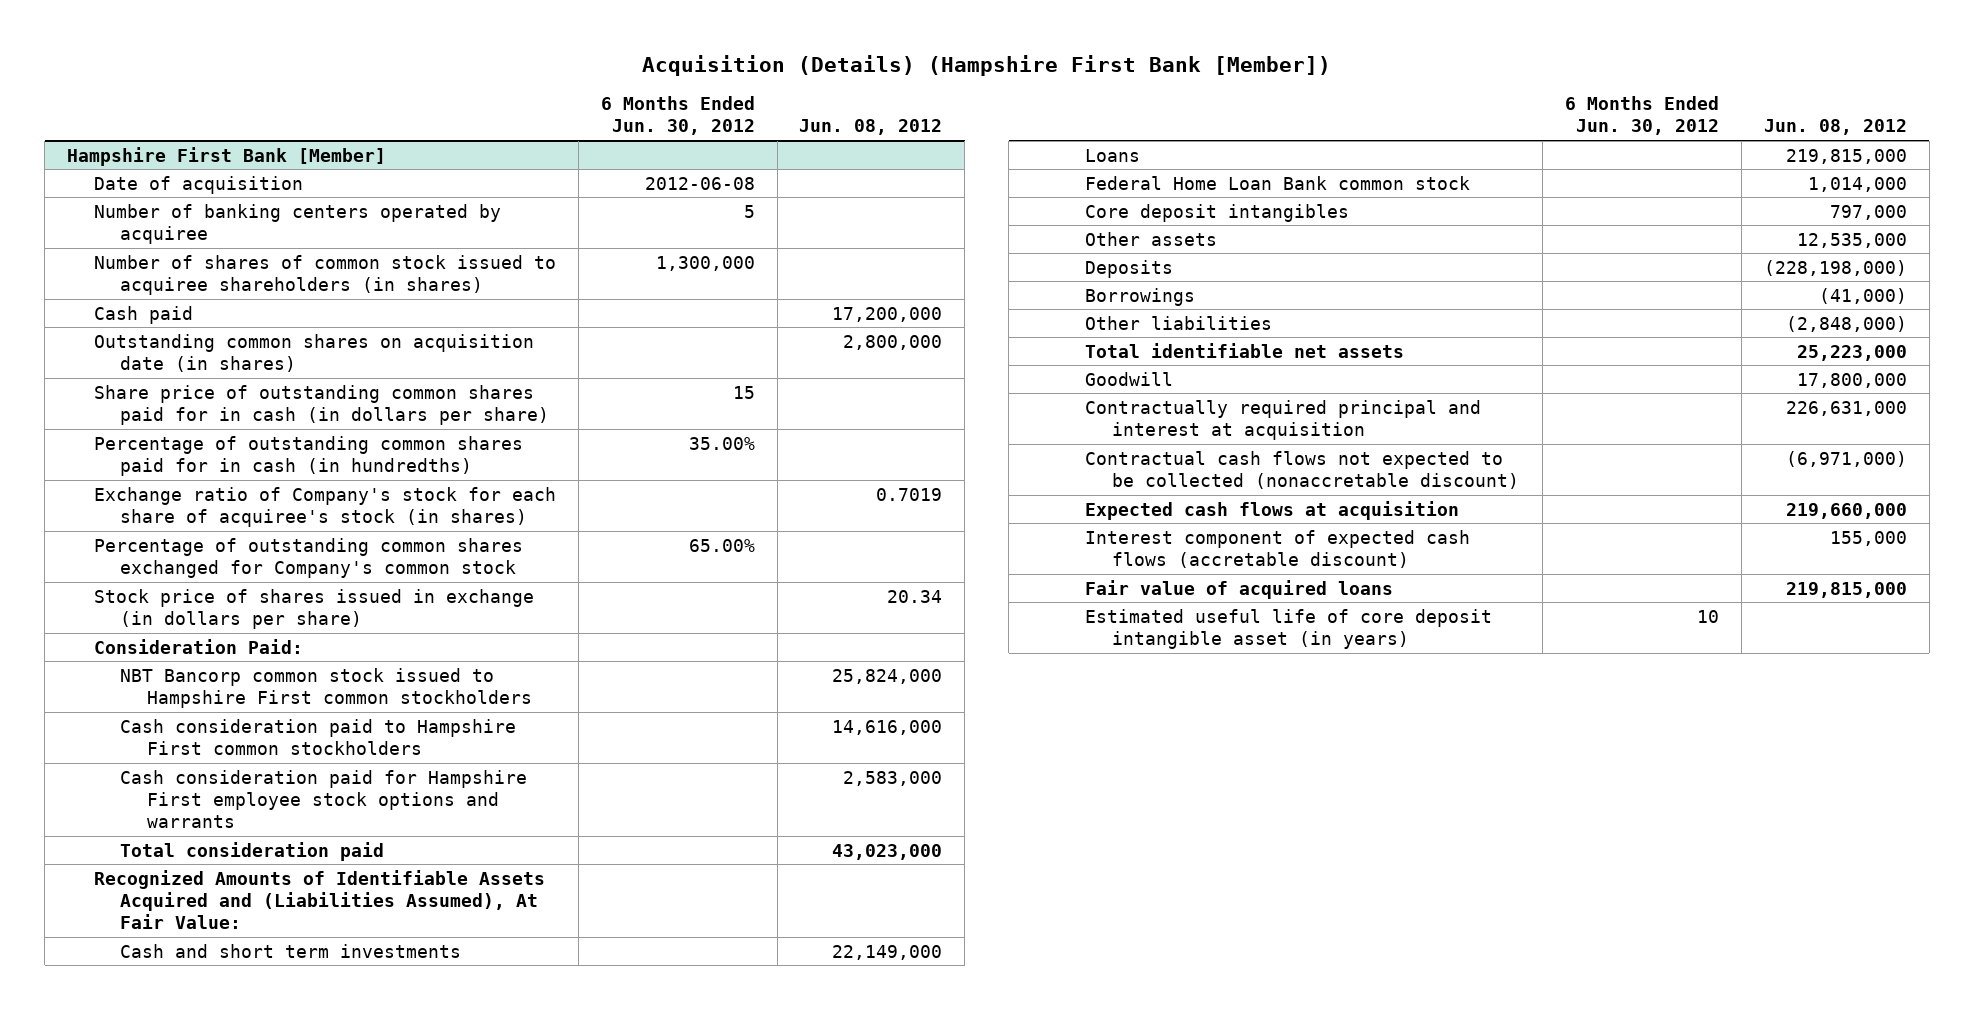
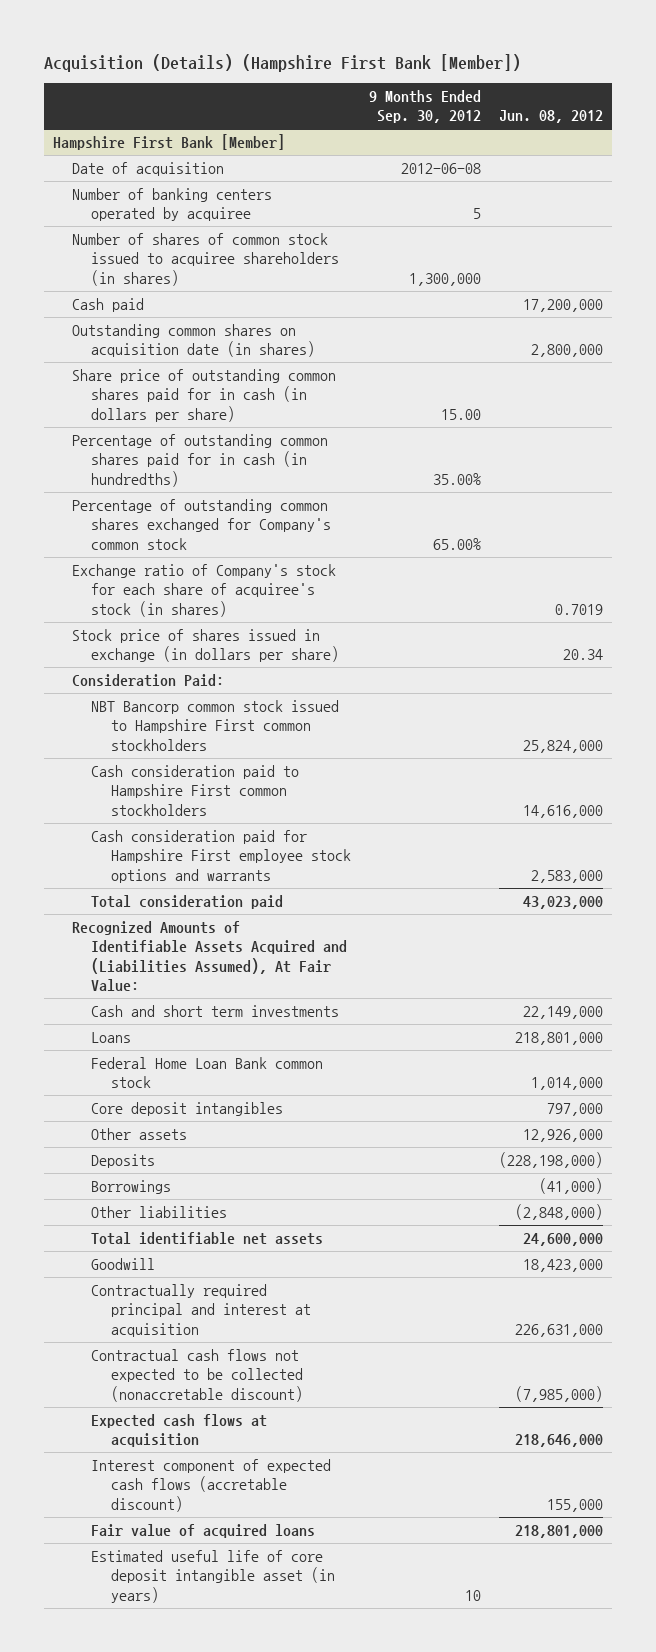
[600,96,755,136] 6 Months Ended Jun. 30, 2012 -> none
none -> [368,89,481,124] 9 Months Ended Sep. 30, 2012
[93,486,556,527] Exchange ratio of Company's stock for each share of acquiree's stock (in shares) -> [72,563,337,617] Exchange ratio of Company's stock for each share of acquiree's stock (in shares)
[1785,148,1907,164] 219,815,000 -> [514,1031,603,1045] 218,801,000
[1796,232,1907,248] 12,535,000 -> [522,1128,603,1142] 12,926,000
[1796,344,1907,361] 25,223,000 -> [522,1232,603,1246] 24,600,000
[1796,372,1907,388] 17,800,000 -> [522,1258,603,1272] 18,423,000
[1785,450,1907,467] (6,971,000) -> [514,1385,603,1402] (7,985,000)
[1785,502,1907,519] 219,660,000 -> [514,1434,603,1448] 218,646,000
[1785,581,1907,598] 219,815,000 -> [514,1524,603,1538] 218,801,000

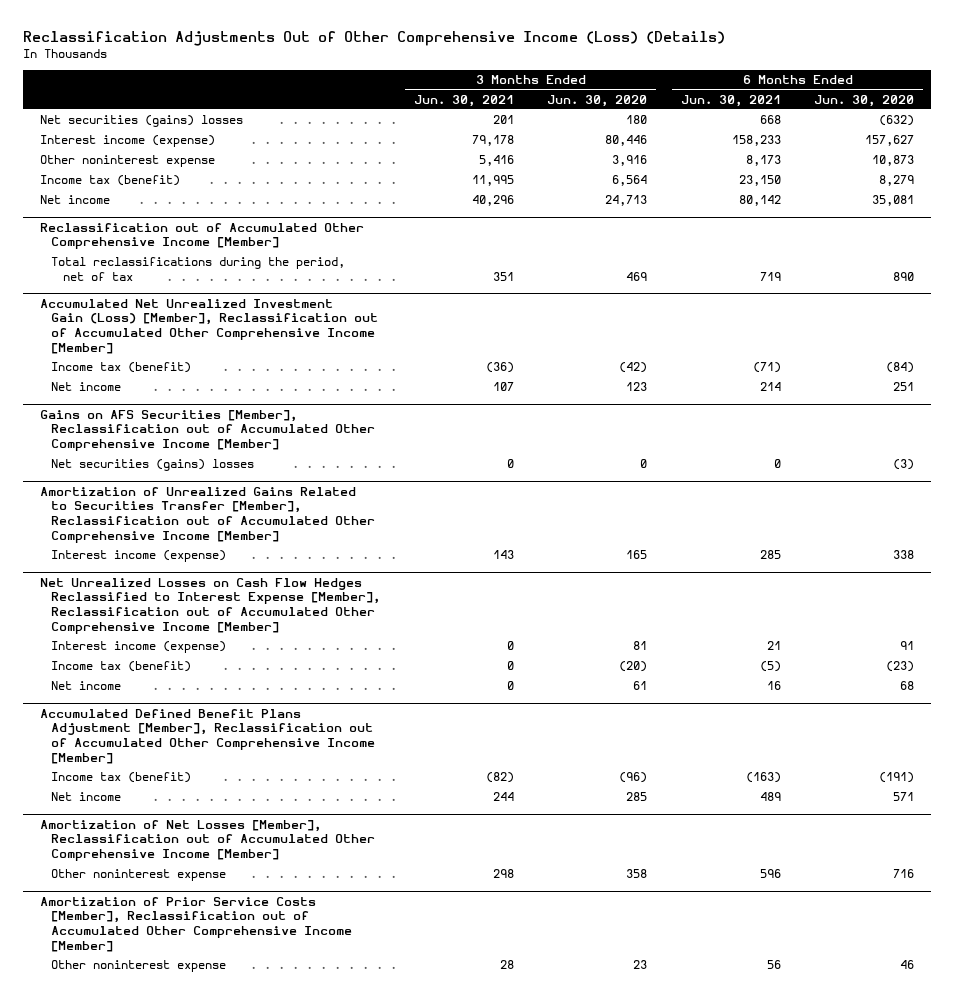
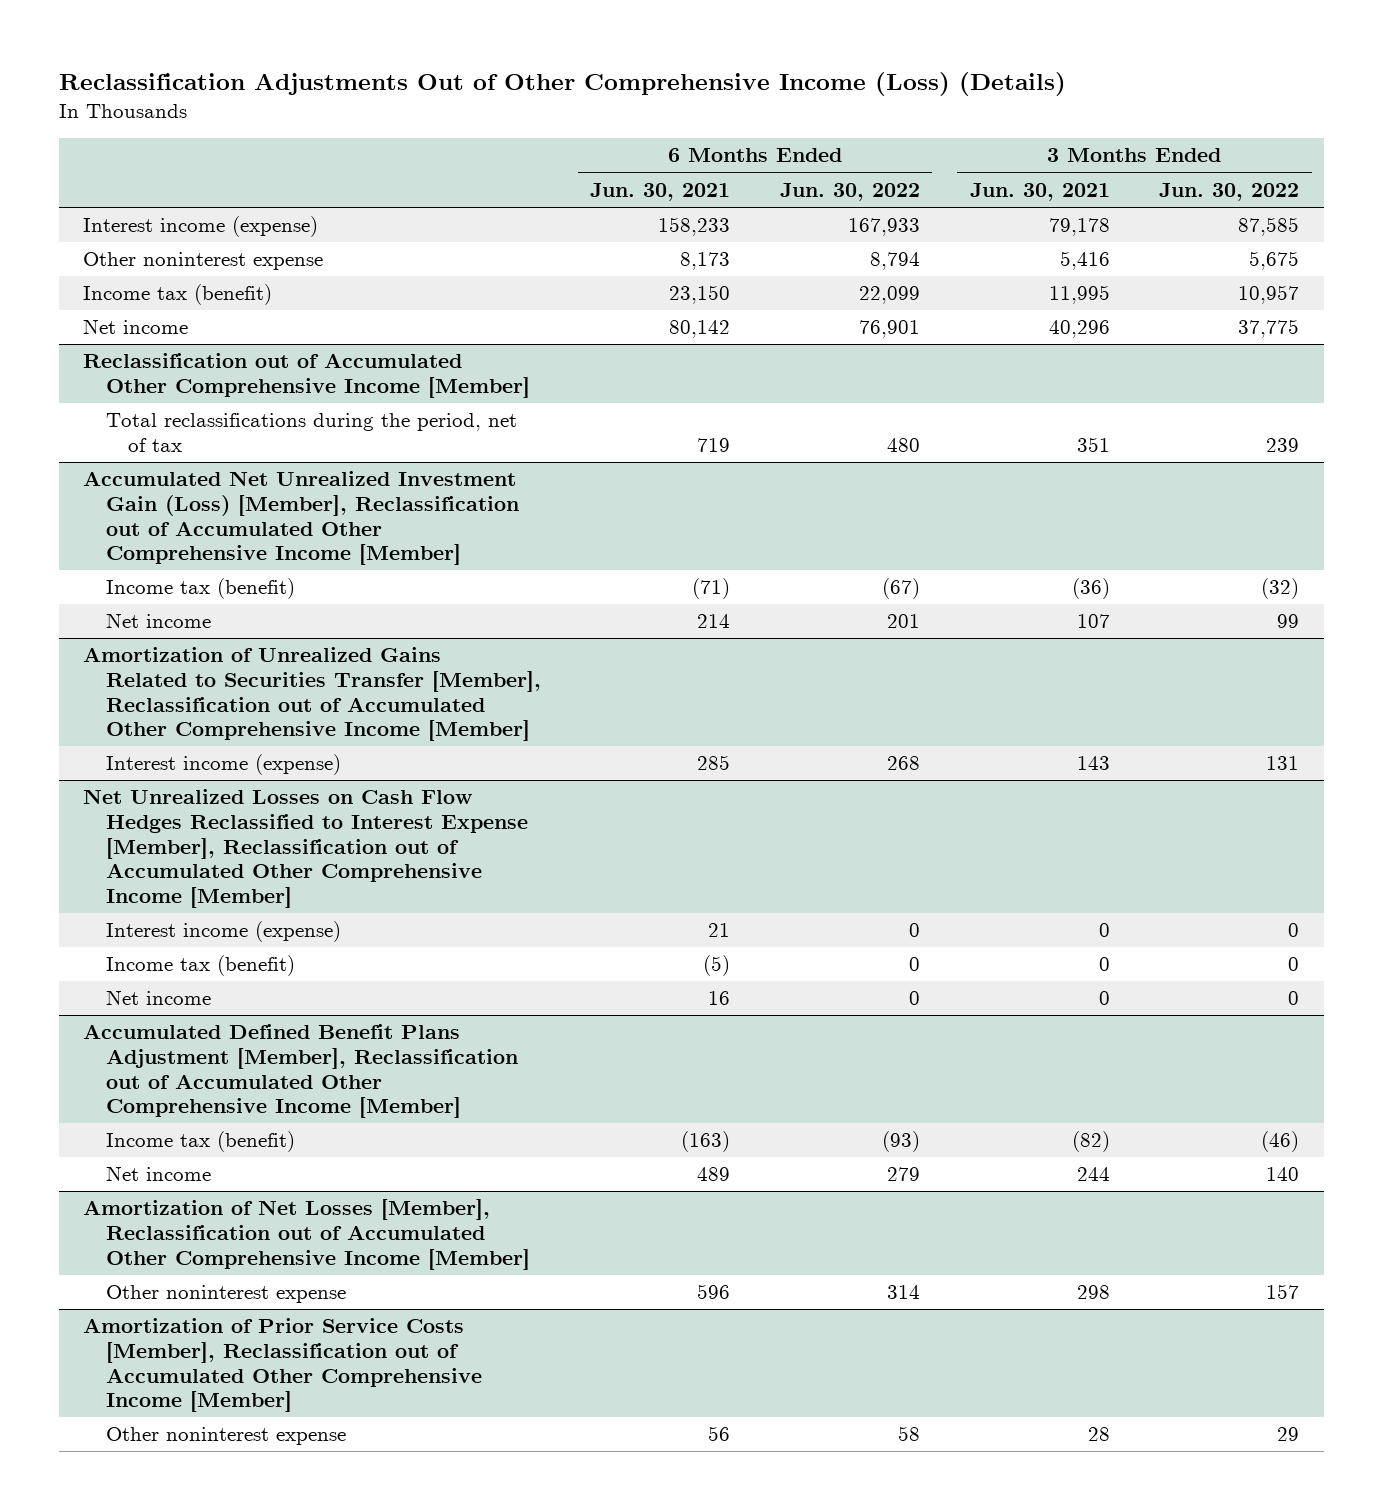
[547,94,648,107] Jun. 30, 2020 -> none
[814,94,915,107] Jun. 30, 2020 -> none
none -> [779,182,920,201] Jun. 30, 2022
none -> [1159,182,1300,201] Jun. 30, 2022
[40,115,244,128] Net securities (gains) losses -> none
[40,409,376,452] Gains on AFS Securities [Member], Reclassification out of Accumulated Other Comprehensive Income [Member] -> none
[51,459,255,472] Net securities (gains) losses -> none

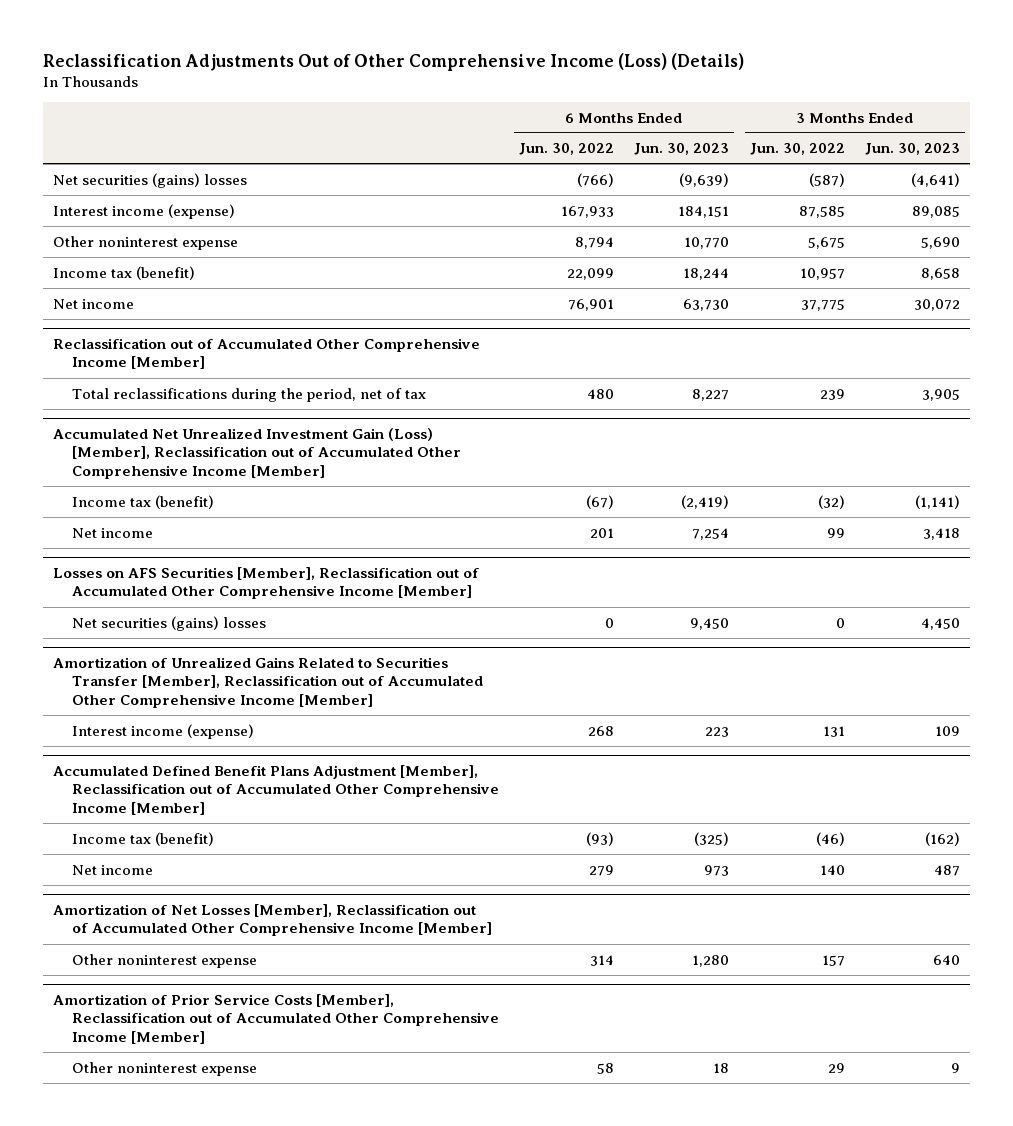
[590,182,731,201] Jun. 30, 2021 -> none
[969,182,1110,201] Jun. 30, 2021 -> none
none -> [634,143,730,156] Jun. 30, 2023
none -> [865,143,961,156] Jun. 30, 2023
none -> [53,172,248,188] Net securities (gains) losses
none -> [53,566,480,600] Losses on AFS Securities [Member], Reclassification out of Accumulated Other Comprehensive Income [Member]
none -> [71,615,266,631] Net securities (gains) losses
[83,789,528,908] Net Unrealized Losses on Cash Flow Hedges Reclassified to Interest Expense [Member], Reclassification out of Accumulated Other Comprehensive Income [Member] -> none
[105,921,341,943] Interest income (expense) -> none
[105,955,295,977] Income tax (benefit) -> none
[105,990,211,1006] Net income -> none

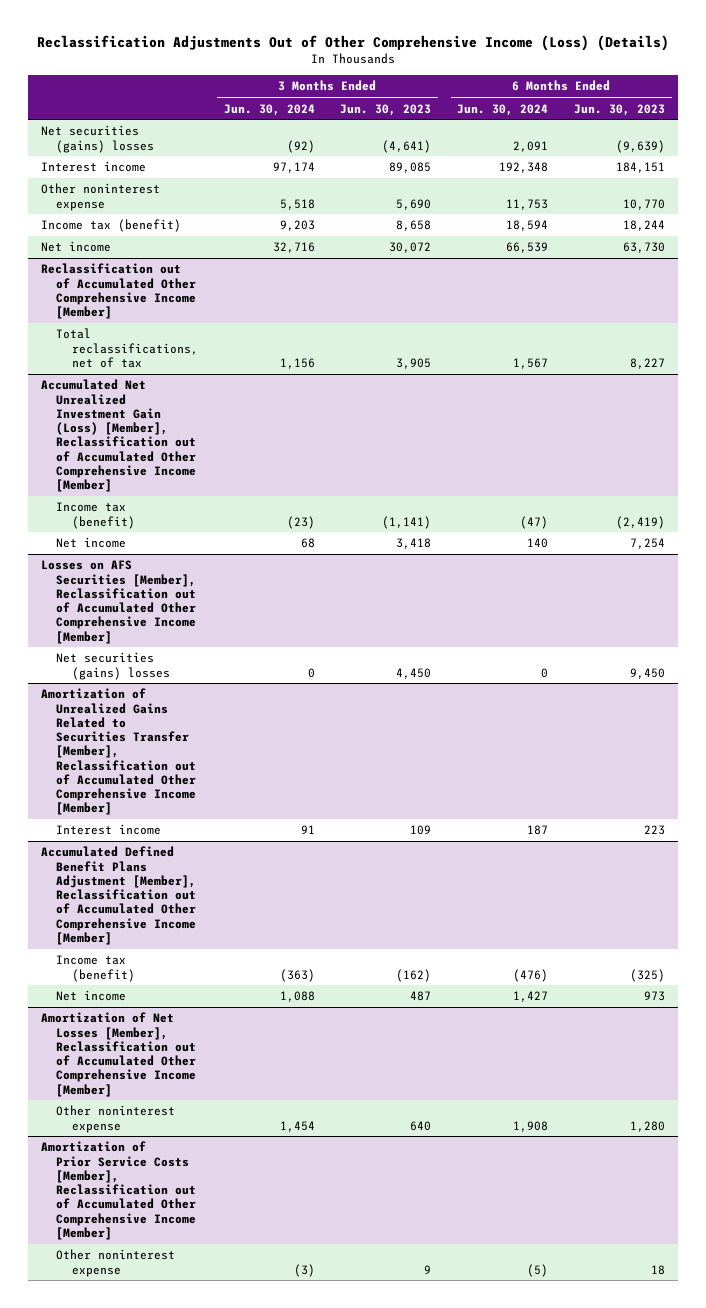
[518,143,614,156] Jun. 30, 2022 -> none
[749,143,845,156] Jun. 30, 2022 -> none
none -> [223,103,315,116] Jun. 30, 2024
none -> [457,103,549,116] Jun. 30, 2024
[53,203,236,219] Interest income (expense) -> [41,161,147,173] Interest income
[71,387,426,402] Total reclassifications during the period, net of tax -> [56,328,198,368] Total reclassifications, net of tax
[71,723,254,739] Interest income (expense) -> [56,824,162,836] Interest income

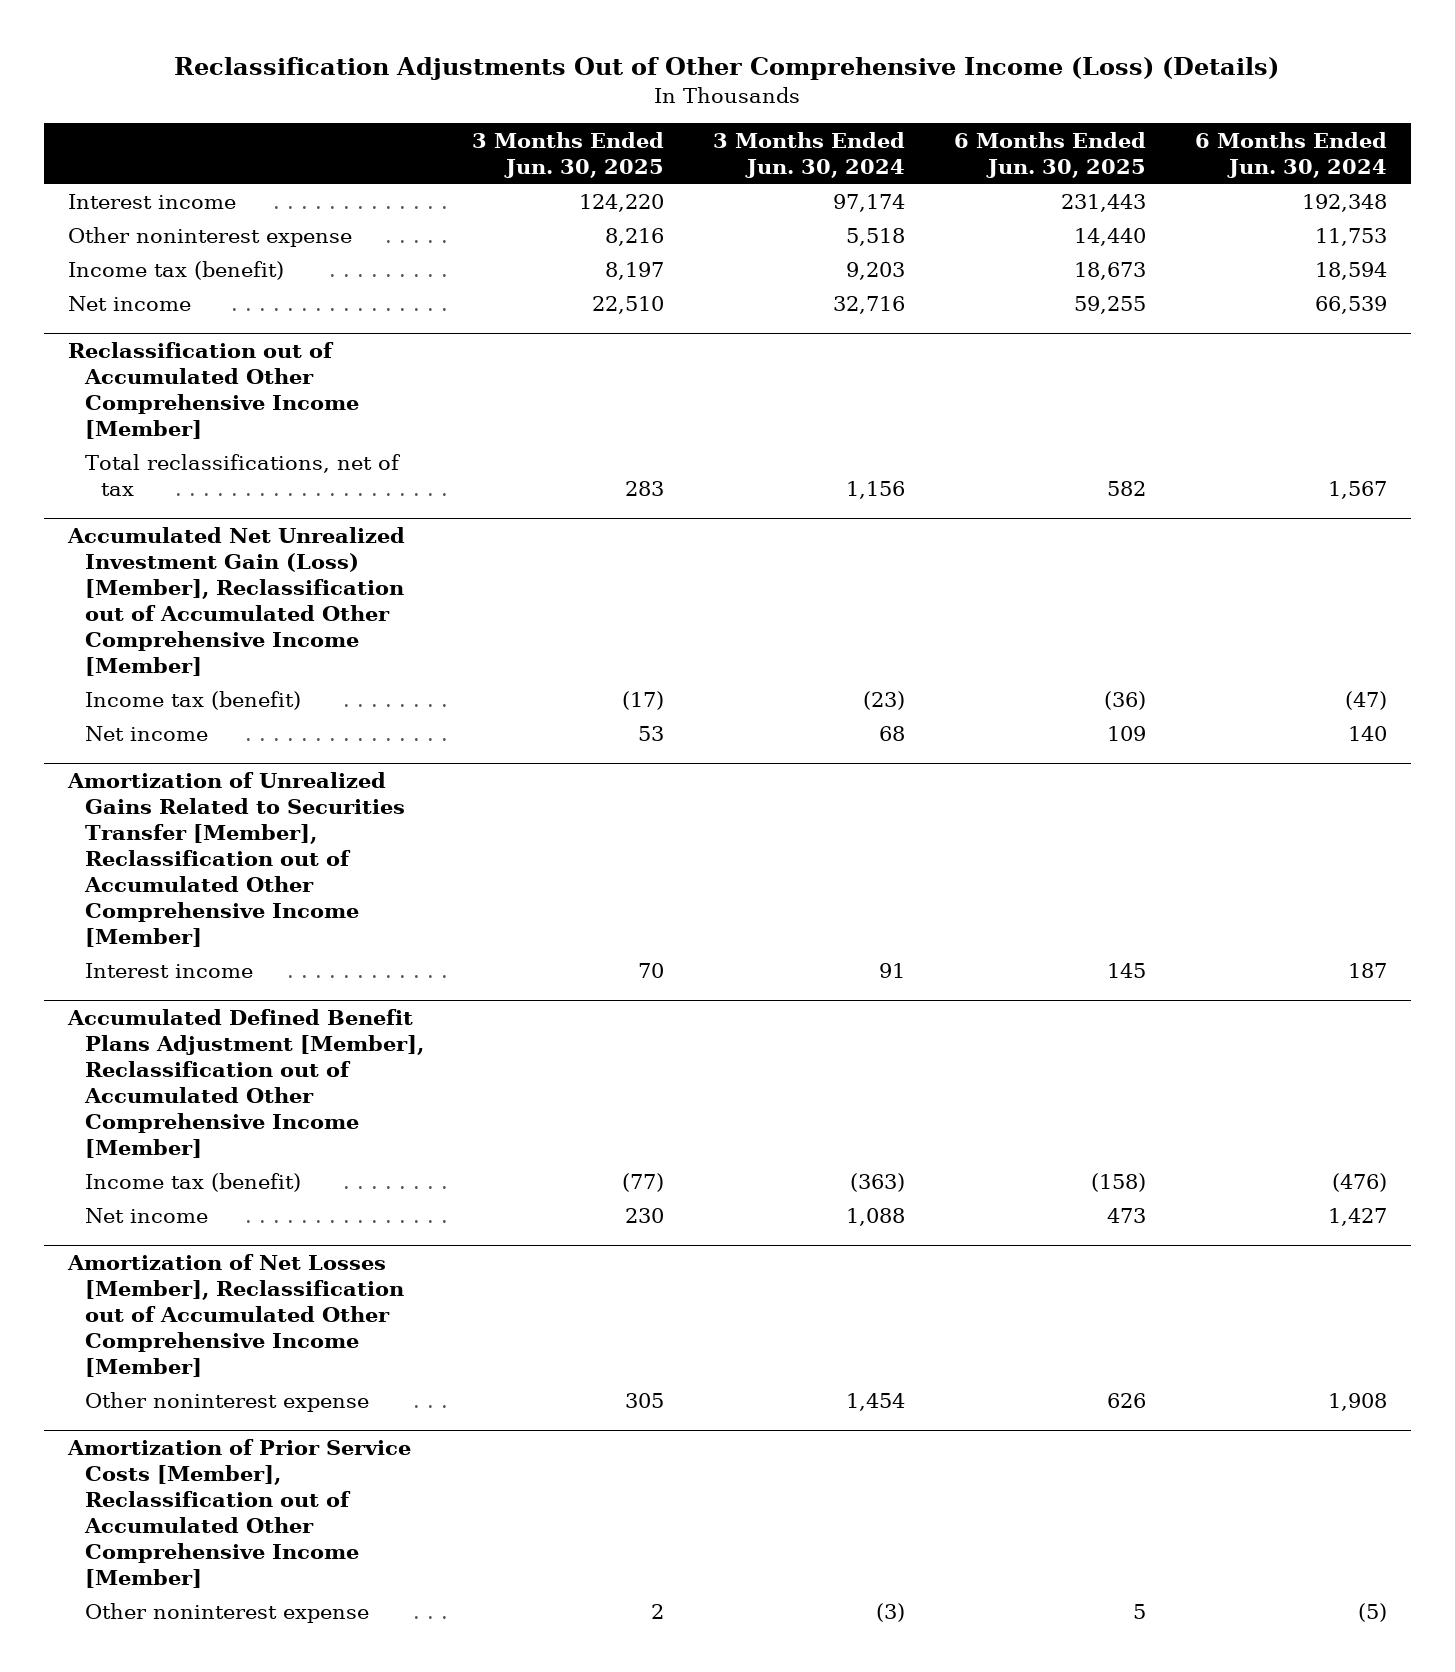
[340,103,432,116] Jun. 30, 2023 -> none
[574,103,666,116] Jun. 30, 2023 -> none
none -> [472,131,665,178] 3 Months Ended Jun. 30, 2025
none -> [953,131,1146,178] 6 Months Ended Jun. 30, 2025
[41,125,155,153] Net securities (gains) losses -> none
[41,560,197,644] Losses on AFS Securities [Member], Reclassification out of Accumulated Other Comprehensive Income [Member] -> none
[56,652,170,680] Net securities (gains) losses -> none

